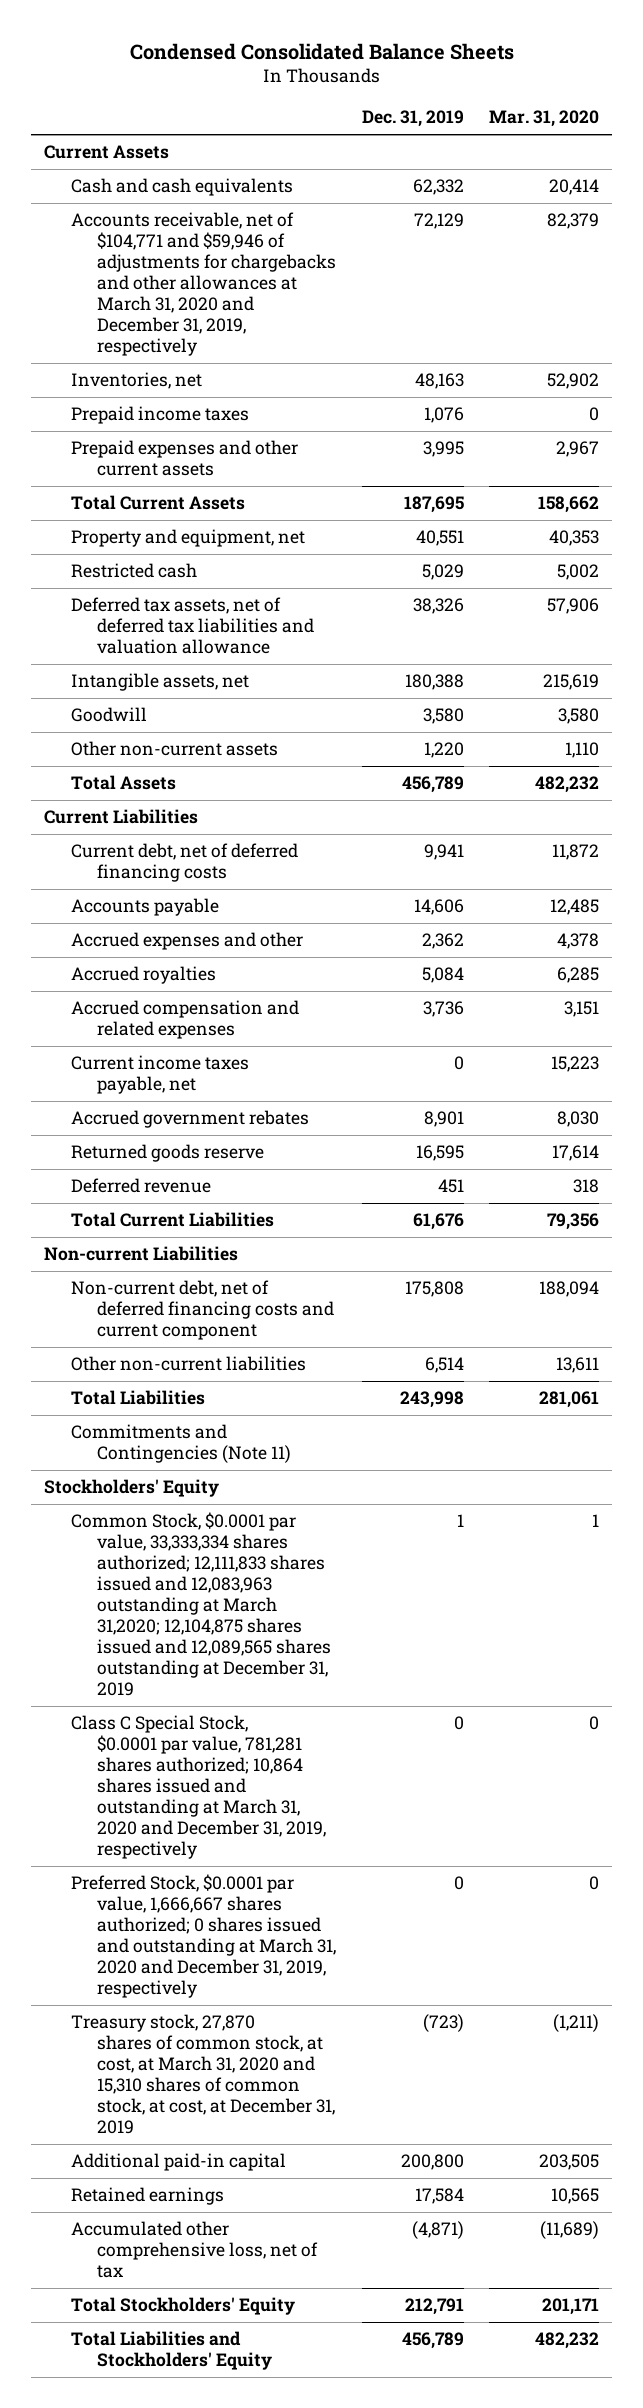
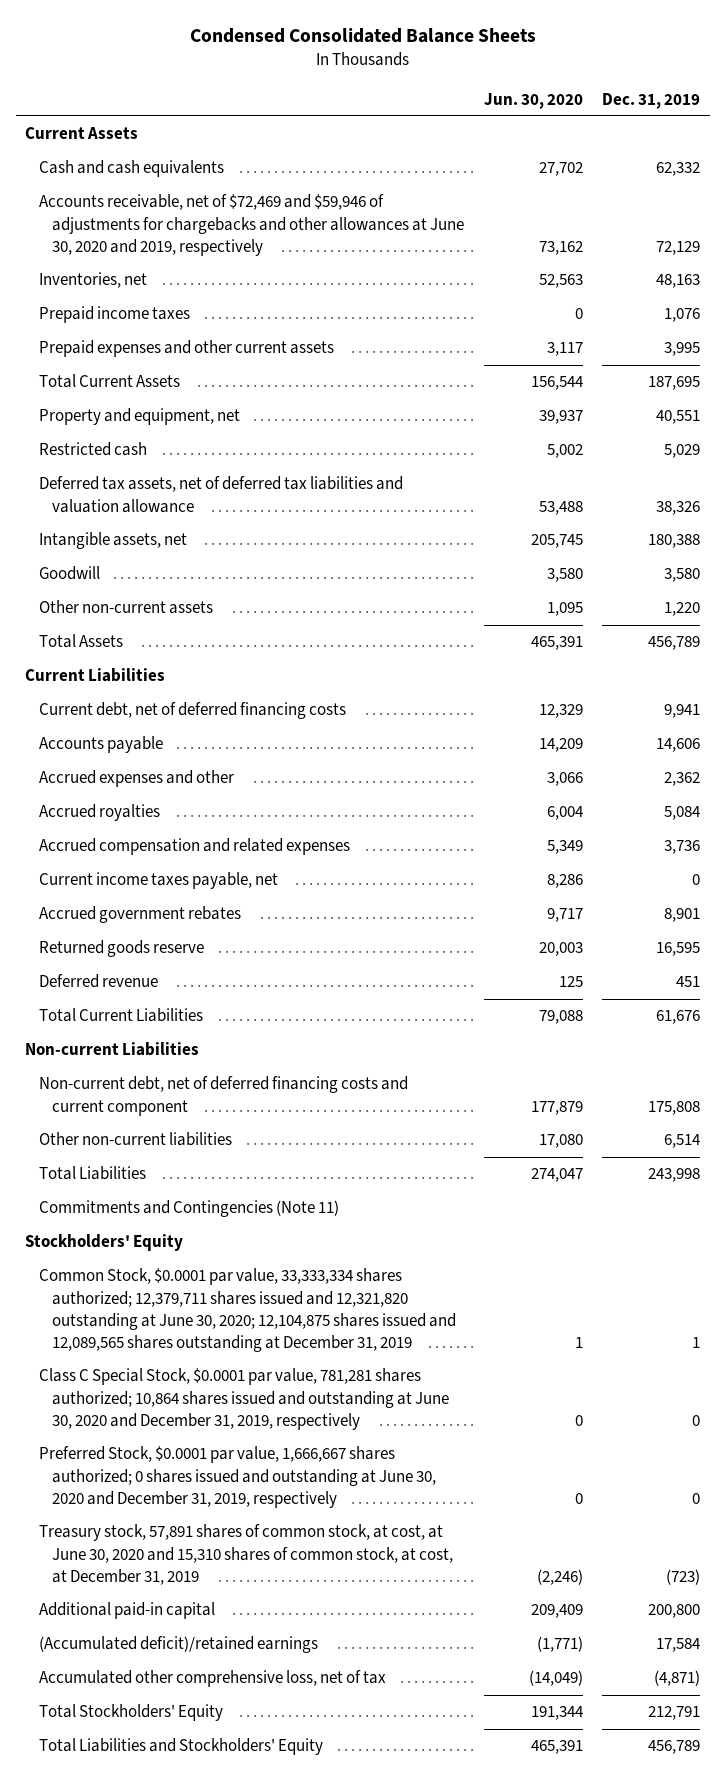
[489,110,600,128] Mar. 31, 2020 -> none
none -> [483,92,583,109] Jun. 30, 2020
[70,212,337,357] Accounts receivable, net of $104,771 and $59,946 of adjustments for chargebacks and other allowances at March 31, 2020 and December 31, 2019, respectively -> [38,194,465,256] Accounts receivable, net of $72,469 and $59,946 of adjustments for chargebacks and other allowances at June 30, 2020 and 2019, respectively
[70,1512,332,1697] Common Stock, $0.0001 par value, 33,333,334 shares authorized; 12,111,833 shares issued and 12,083,963 outstanding at March 31,2020; 12,104,875 shares issued and 12,089,565 shares outstanding at December 31, 2019 -> [38,1268,457,1352] Common Stock, $0.0001 par value, 33,333,334 shares authorized; 12,379,711 shares issued and 12,321,820 outstanding at June 30, 2020; 12,104,875 shares issued and 12,089,565 shares outstanding at December 31, 2019
[70,1715,327,1860] Class C Special Stock, $0.0001 par value, 781,281 shares authorized; 10,864 shares issued and outstanding at March 31, 2020 and December 31, 2019, respectively -> [38,1368,450,1430] Class C Special Stock, $0.0001 par value, 781,281 shares authorized; 10,864 shares issued and outstanding at June 30, 2020 and December 31, 2019, respectively
[70,1874,337,1999] Preferred Stock, $0.0001 par value, 1,666,667 shares authorized; 0 shares issued and outstanding at March 31, 2020 and December 31, 2019, respectively -> [38,1446,437,1508] Preferred Stock, $0.0001 par value, 1,666,667 shares authorized; 0 shares issued and outstanding at June 30, 2020 and December 31, 2019, respectively
[70,2014,336,2135] Treasury stock, 27,870 shares of common stock, at cost, at March 31, 2020 and 15,310 shares of common stock, at cost, at December 31, 2019 -> [38,1524,454,1585] Treasury stock, 57,891 shares of common stock, at cost, at June 30, 2020 and 15,310 shares of common stock, at cost, at December 31, 2019
[70,2187,224,2206] Retained earnings -> [38,1636,318,1654] (Accumulated deficit)/retained earnings

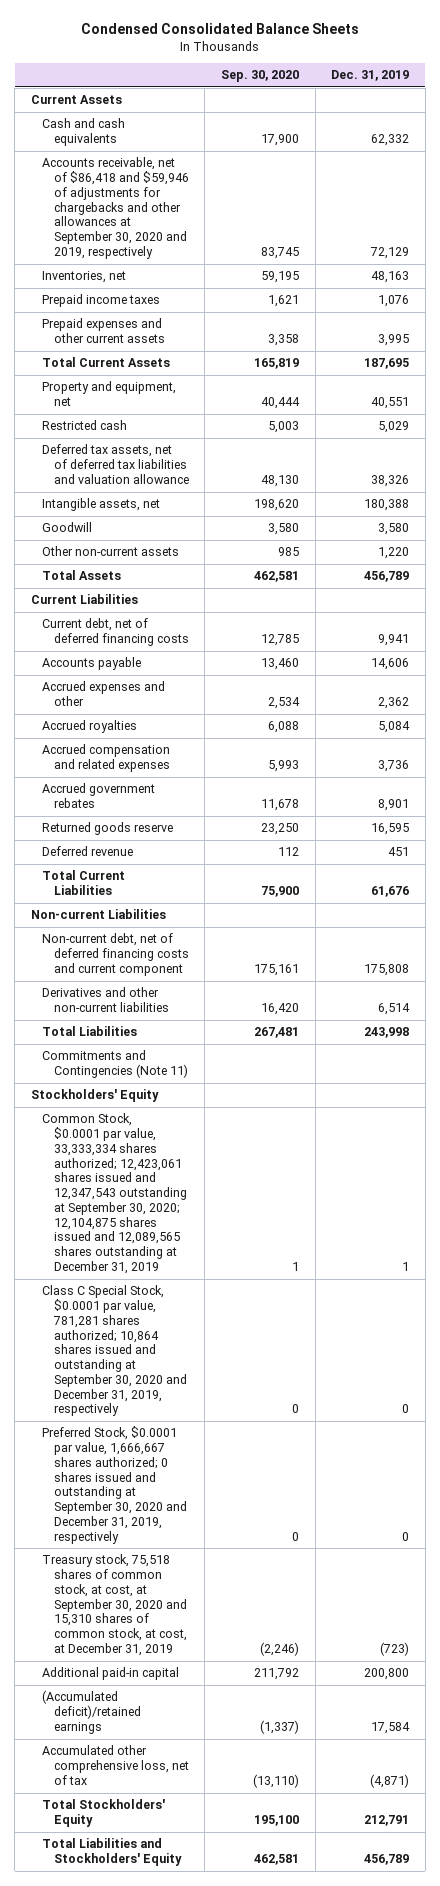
[483,92,583,109] Jun. 30, 2020 -> none
none -> [221,70,300,83] Sep. 30, 2020
[38,194,465,256] Accounts receivable, net of $72,469 and $59,946 of adjustments for chargebacks and other allowances at June 30, 2020 and 2019, respectively -> [42,157,189,259] Accounts receivable, net of $86,418 and $59,946 of adjustments for chargebacks and other allowances at September 30, 2020 and 2019, respectively
[38,872,278,890] Current income taxes payable, net -> none
[38,1132,232,1147] Other non-current liabilities -> [42,987,169,1013] Derivatives and other non-current liabilities
[38,1268,457,1352] Common Stock, $0.0001 par value, 33,333,334 shares authorized; 12,379,711 shares issued and 12,321,820 outstanding at June 30, 2020; 12,104,875 shares issued and 12,089,565 shares outstanding at December 31, 2019 -> [42,1113,187,1274] Common Stock, $0.0001 par value, 33,333,334 shares authorized; 12,423,061 shares issued and 12,347,543 outstanding at September 30, 2020; 12,104,875 shares issued and 12,089,565 shares outstanding at December 31, 2019
[38,1368,450,1430] Class C Special Stock, $0.0001 par value, 781,281 shares authorized; 10,864 shares issued and outstanding at June 30, 2020 and December 31, 2019, respectively -> [42,1285,187,1417] Class C Special Stock, $0.0001 par value, 781,281 shares authorized; 10,864 shares issued and outstanding at September 30, 2020 and December 31, 2019, respectively
[38,1446,437,1508] Preferred Stock, $0.0001 par value, 1,666,667 shares authorized; 0 shares issued and outstanding at June 30, 2020 and December 31, 2019, respectively -> [42,1426,187,1544] Preferred Stock, $0.0001 par value, 1,666,667 shares authorized; 0 shares issued and outstanding at September 30, 2020 and December 31, 2019, respectively
[38,1524,454,1585] Treasury stock, 57,891 shares of common stock, at cost, at June 30, 2020 and 15,310 shares of common stock, at cost, at December 31, 2019 -> [42,1554,187,1656] Treasury stock, 75,518 shares of common stock, at cost, at September 30, 2020 and 15,310 shares of common stock, at cost, at December 31, 2019

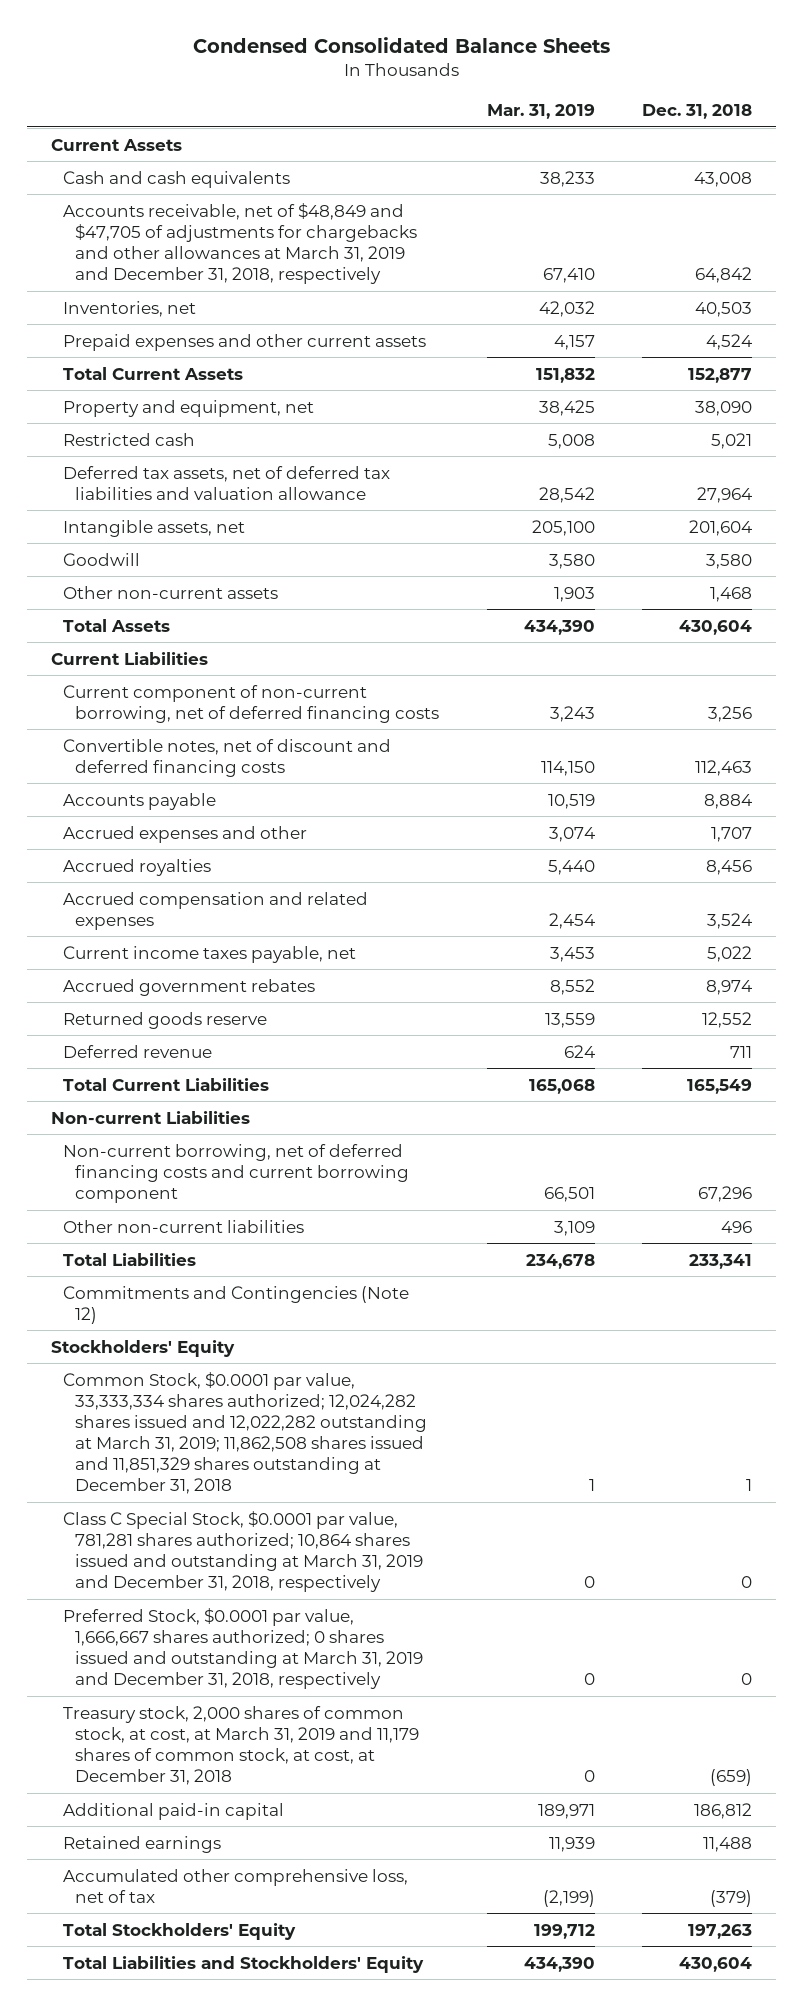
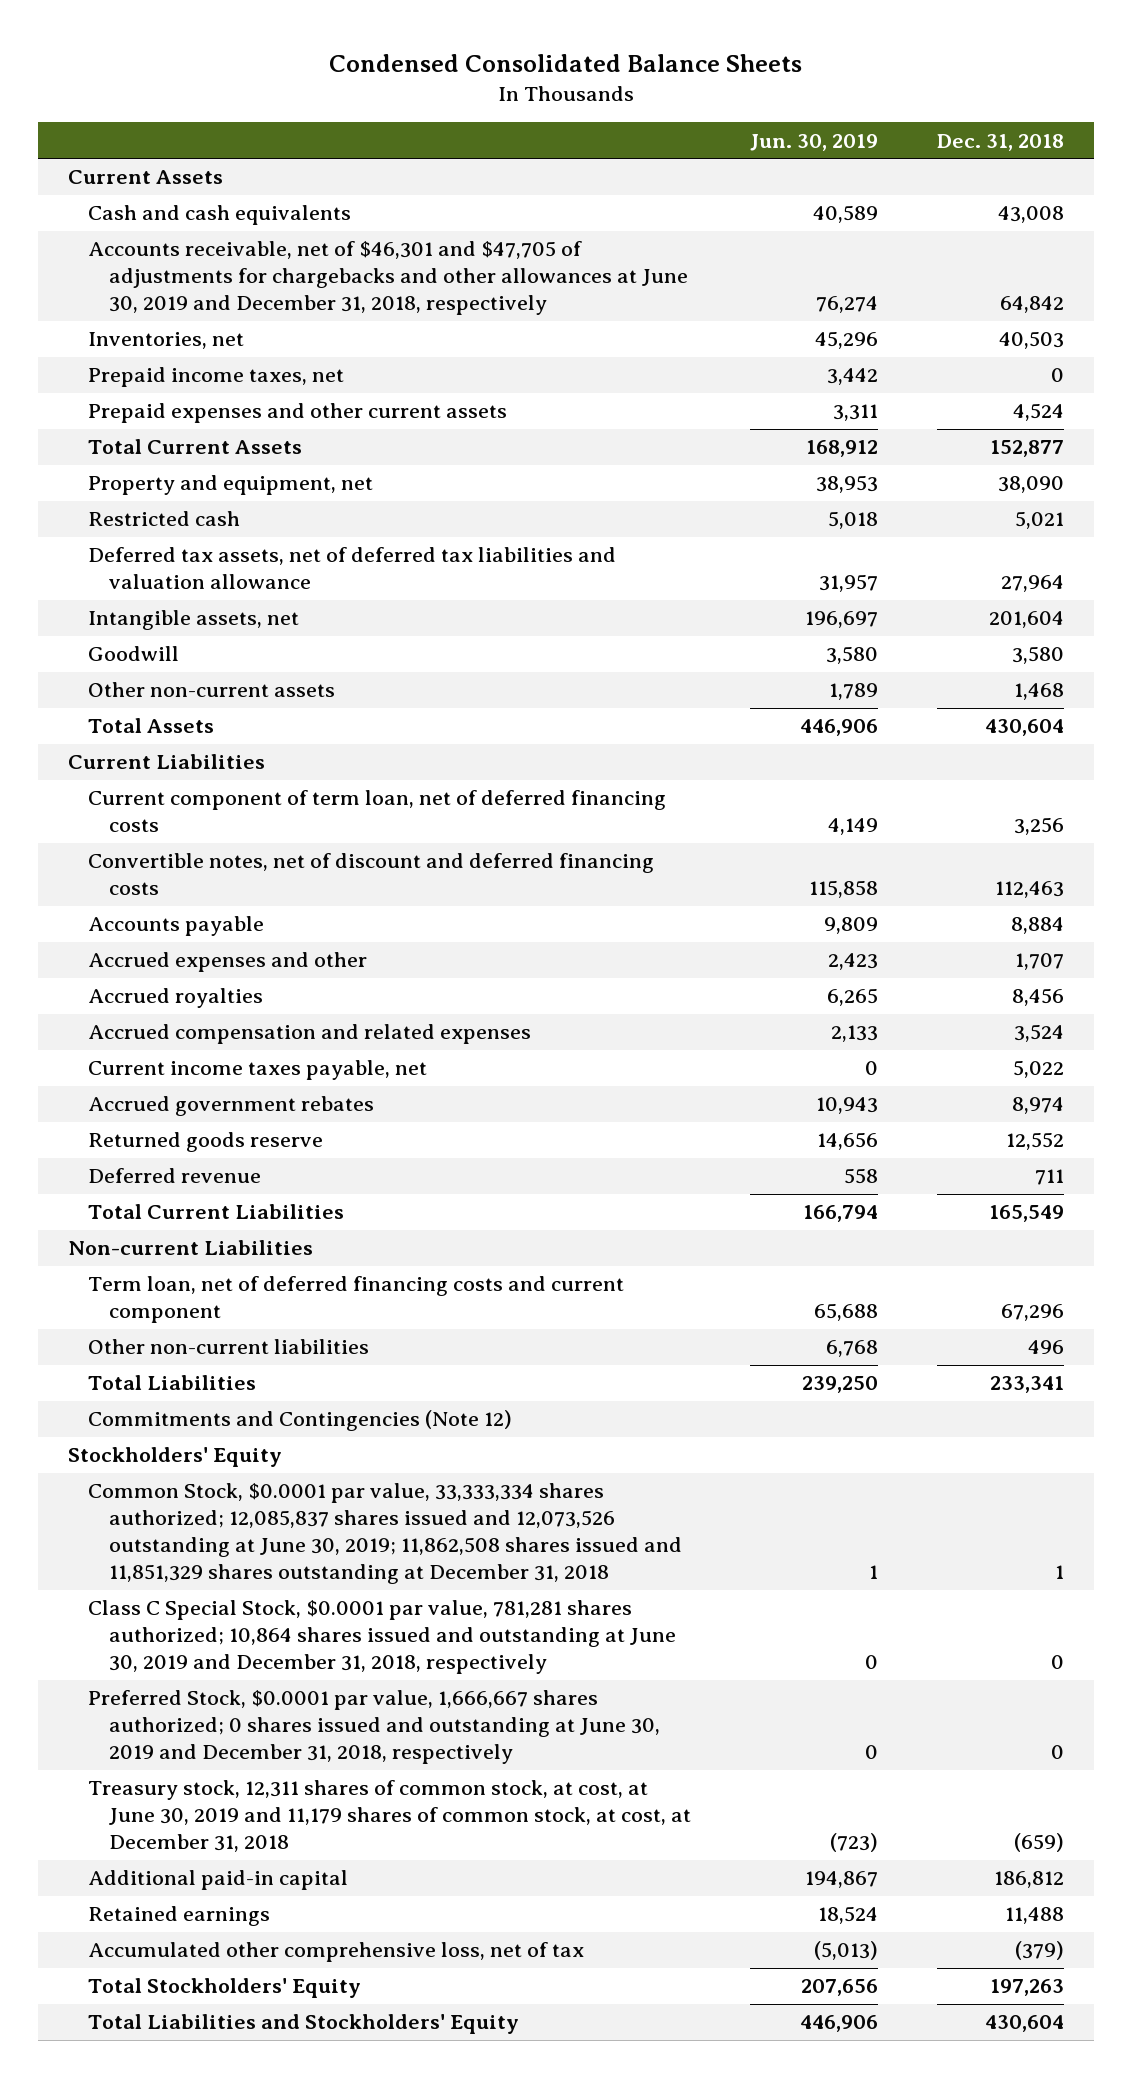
[486,103,595,119] Mar. 31, 2019 -> none
none -> [749,133,878,151] Jun. 30, 2019
[62,202,418,284] Accounts receivable, net of $48,849 and $47,705 of adjustments for chargebacks and other allowances at March 31, 2019 and December 31, 2018, respectively -> [88,241,688,316] Accounts receivable, net of $46,301 and $47,705 of adjustments for chargebacks and other allowances at June 30, 2019 and December 31, 2018, respectively
none -> [88,367,345,388] Prepaid income taxes, net
[62,684,440,723] Current component of non-current borrowing, net of deferred financing costs -> [88,790,667,833] Current component of term loan, net of deferred financing costs
[62,1143,410,1203] Non-current borrowing, net of deferred financing costs and current borrowing component -> [88,1276,625,1324] Term loan, net of deferred financing costs and current component
[62,1371,428,1495] Common Stock, $0.0001 par value, 33,333,334 shares authorized; 12,024,282 shares issued and 12,022,282 outstanding at March 31, 2019; 11,862,508 shares issued and 11,851,329 shares outstanding at December 31, 2018 -> [88,1483,682,1585] Common Stock, $0.0001 par value, 33,333,334 shares authorized; 12,085,837 shares issued and 12,073,526 outstanding at June 30, 2019; 11,862,508 shares issued and 11,851,329 shares outstanding at December 31, 2018
[62,1510,424,1592] Class C Special Stock, $0.0001 par value, 781,281 shares authorized; 10,864 shares issued and outstanding at March 31, 2019 and December 31, 2018, respectively -> [88,1600,676,1675] Class C Special Stock, $0.0001 par value, 781,281 shares authorized; 10,864 shares issued and outstanding at June 30, 2019 and December 31, 2018, respectively
[62,1607,424,1689] Preferred Stock, $0.0001 par value, 1,666,667 shares authorized; 0 shares issued and outstanding at March 31, 2019 and December 31, 2018, respectively -> [88,1690,660,1765] Preferred Stock, $0.0001 par value, 1,666,667 shares authorized; 0 shares issued and outstanding at June 30, 2019 and December 31, 2018, respectively
[62,1705,420,1785] Treasury stock, 2,000 shares of common stock, at cost, at March 31, 2019 and 11,179 shares of common stock, at cost, at December 31, 2018 -> [88,1780,691,1853] Treasury stock, 12,311 shares of common stock, at cost, at June 30, 2019 and 11,179 shares of common stock, at cost, at December 31, 2018

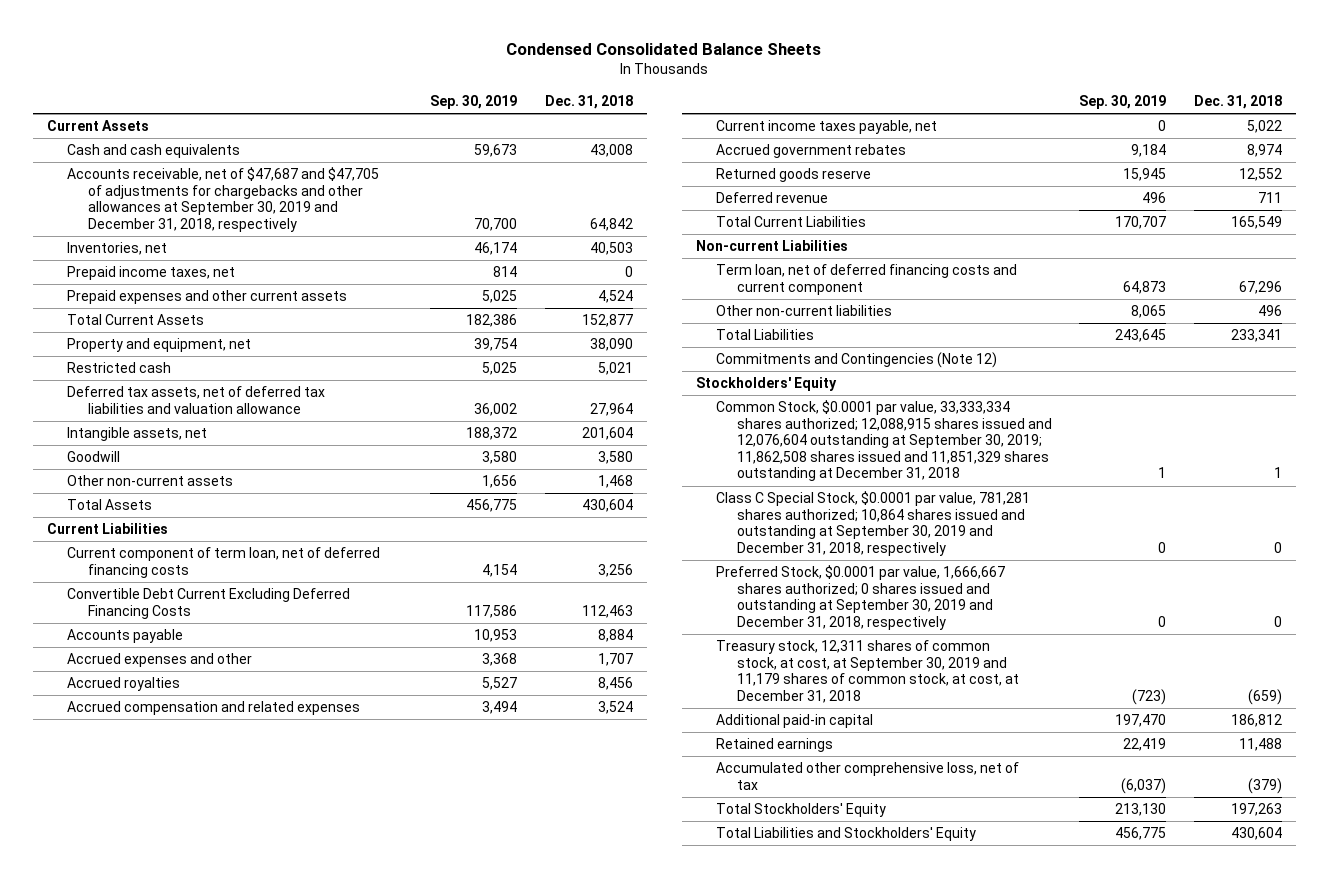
[749,133,878,151] Jun. 30, 2019 -> none
none -> [430,94,518,109] Sep. 30, 2019
[88,241,688,316] Accounts receivable, net of $46,301 and $47,705 of adjustments for chargebacks and other allowances at June 30, 2019 and December 31, 2018, respectively -> [67,167,380,232] Accounts receivable, net of $47,687 and $47,705 of adjustments for chargebacks and other allowances at September 30, 2019 and December 31, 2018, respectively
[88,853,655,896] Convertible notes, net of discount and deferred financing costs -> [67,588,351,619] Convertible Debt Current Excluding Deferred Financing Costs
[88,1483,682,1585] Common Stock, $0.0001 par value, 33,333,334 shares authorized; 12,085,837 shares issued and 12,073,526 outstanding at June 30, 2019; 11,862,508 shares issued and 11,851,329 shares outstanding at December 31, 2018 -> [716,400,1052,482] Common Stock, $0.0001 par value, 33,333,334 shares authorized; 12,088,915 shares issued and 12,076,604 outstanding at September 30, 2019; 11,862,508 shares issued and 11,851,329 shares outstanding at December 31, 2018
[88,1600,676,1675] Class C Special Stock, $0.0001 par value, 781,281 shares authorized; 10,864 shares issued and outstanding at June 30, 2019 and December 31, 2018, respectively -> [716,491,1031,556] Class C Special Stock, $0.0001 par value, 781,281 shares authorized; 10,864 shares issued and outstanding at September 30, 2019 and December 31, 2018, respectively
[88,1690,660,1765] Preferred Stock, $0.0001 par value, 1,666,667 shares authorized; 0 shares issued and outstanding at June 30, 2019 and December 31, 2018, respectively -> [716,565,1006,630] Preferred Stock, $0.0001 par value, 1,666,667 shares authorized; 0 shares issued and outstanding at September 30, 2019 and December 31, 2018, respectively
[88,1780,691,1853] Treasury stock, 12,311 shares of common stock, at cost, at June 30, 2019 and 11,179 shares of common stock, at cost, at December 31, 2018 -> [716,640,1019,703] Treasury stock, 12,311 shares of common stock, at cost, at September 30, 2019 and 11,179 shares of common stock, at cost, at December 31, 2018

